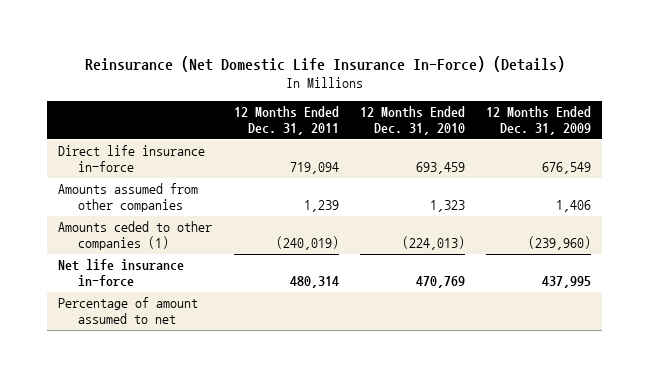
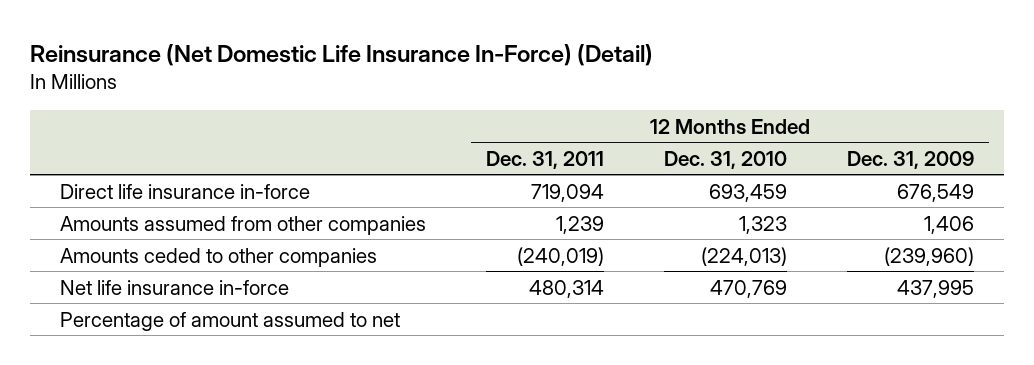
[84,55,565,72] Reinsurance (Net Domestic Life Insurance In-Force) (Details) -> [29,43,653,66] Reinsurance (Net Domestic Life Insurance In-Force) (Detail)
[58,221,213,251] Amounts ceded to other companies (1) -> [59,247,377,267] Amounts ceded to other companies

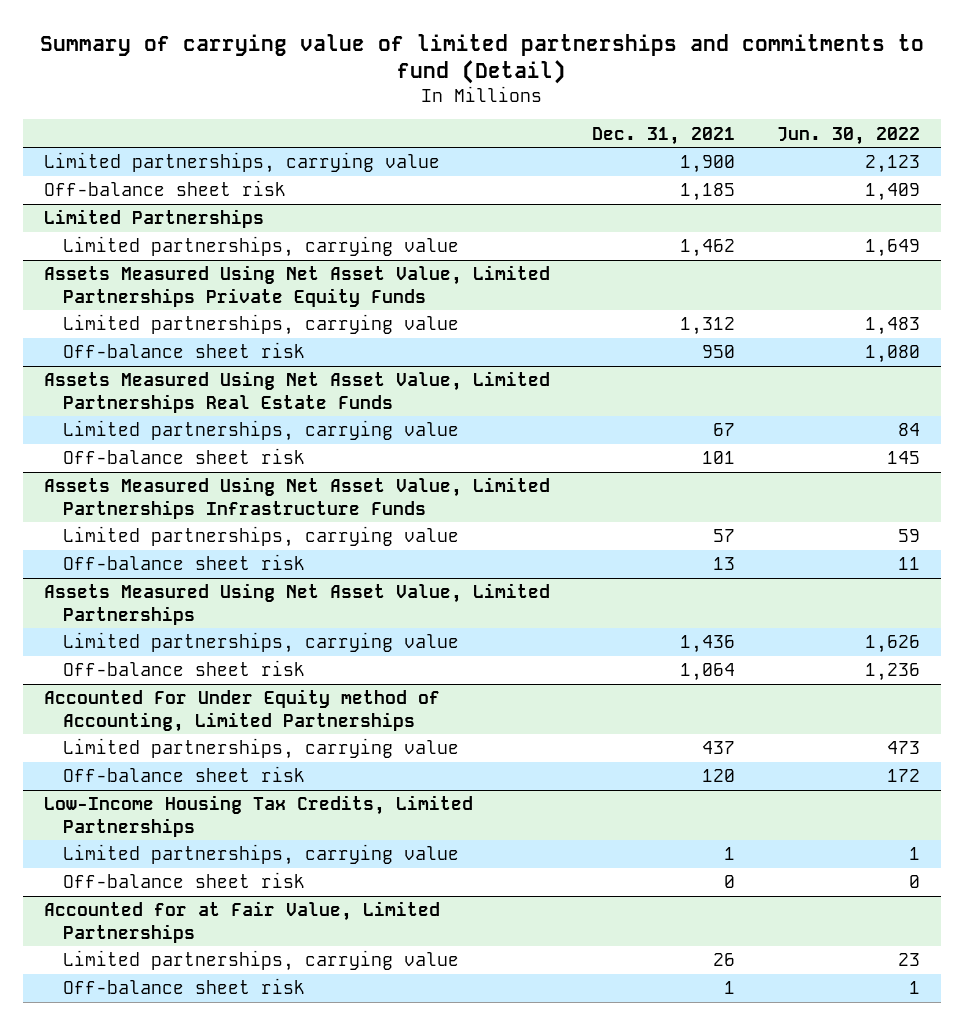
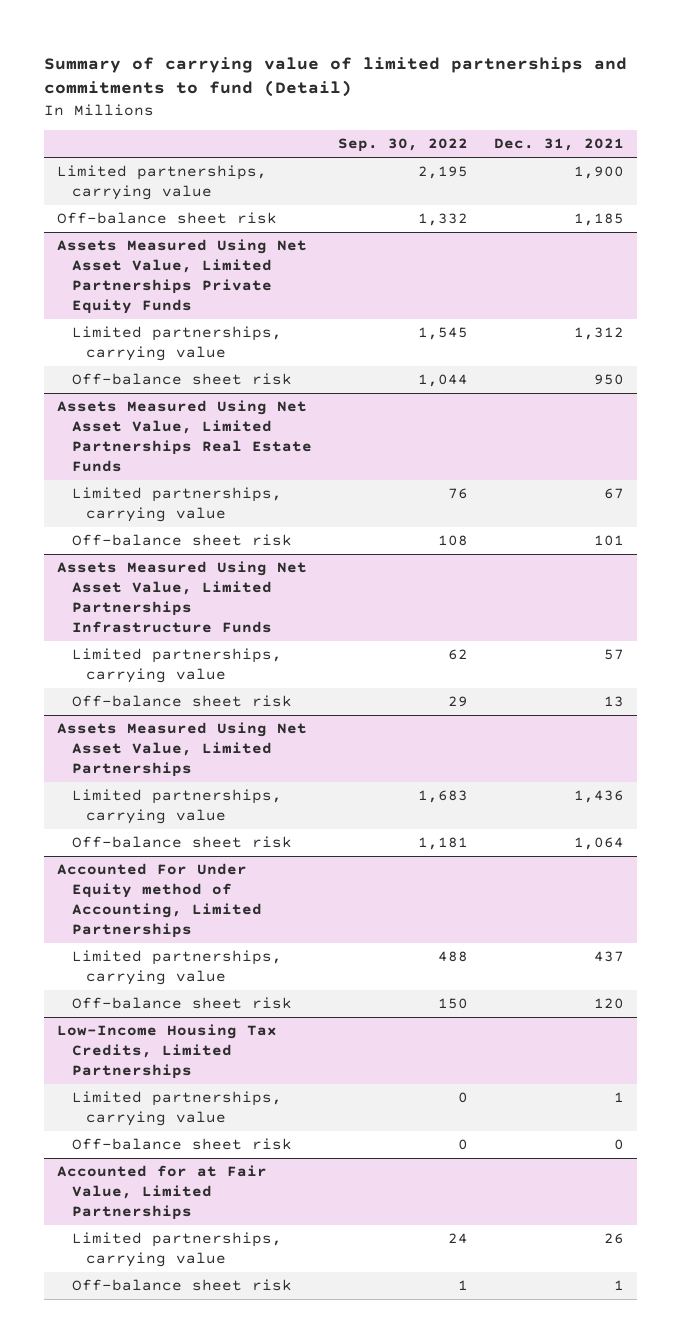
[776,126,920,145] Jun. 30, 2022 -> none
none -> [337,138,468,153] Sep. 30, 2022
[44,209,265,229] Limited Partnerships -> none
[63,236,460,258] Limited partnerships, carrying value -> none

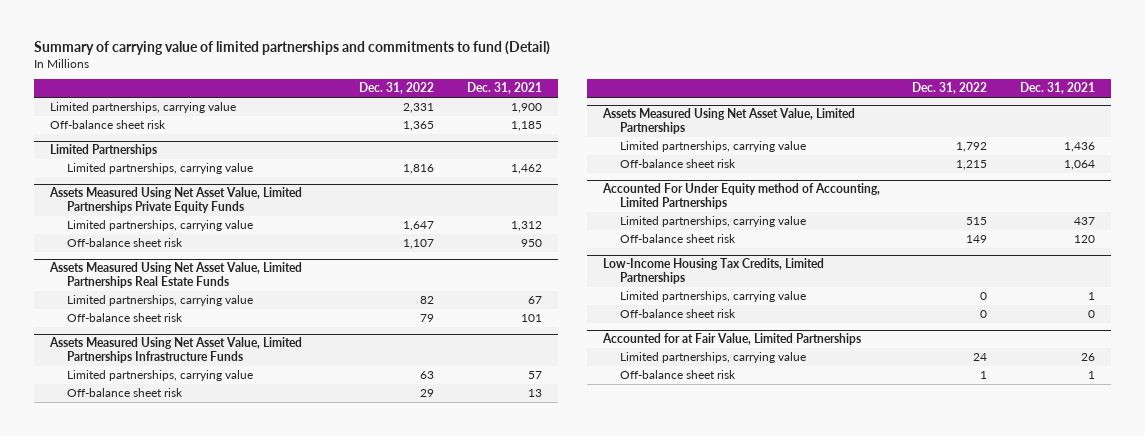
[337,138,468,153] Sep. 30, 2022 -> none
none -> [359,82,435,95] Dec. 31, 2022
none -> [50,144,158,157] Limited Partnerships
none -> [66,163,253,175] Limited partnerships, carrying value

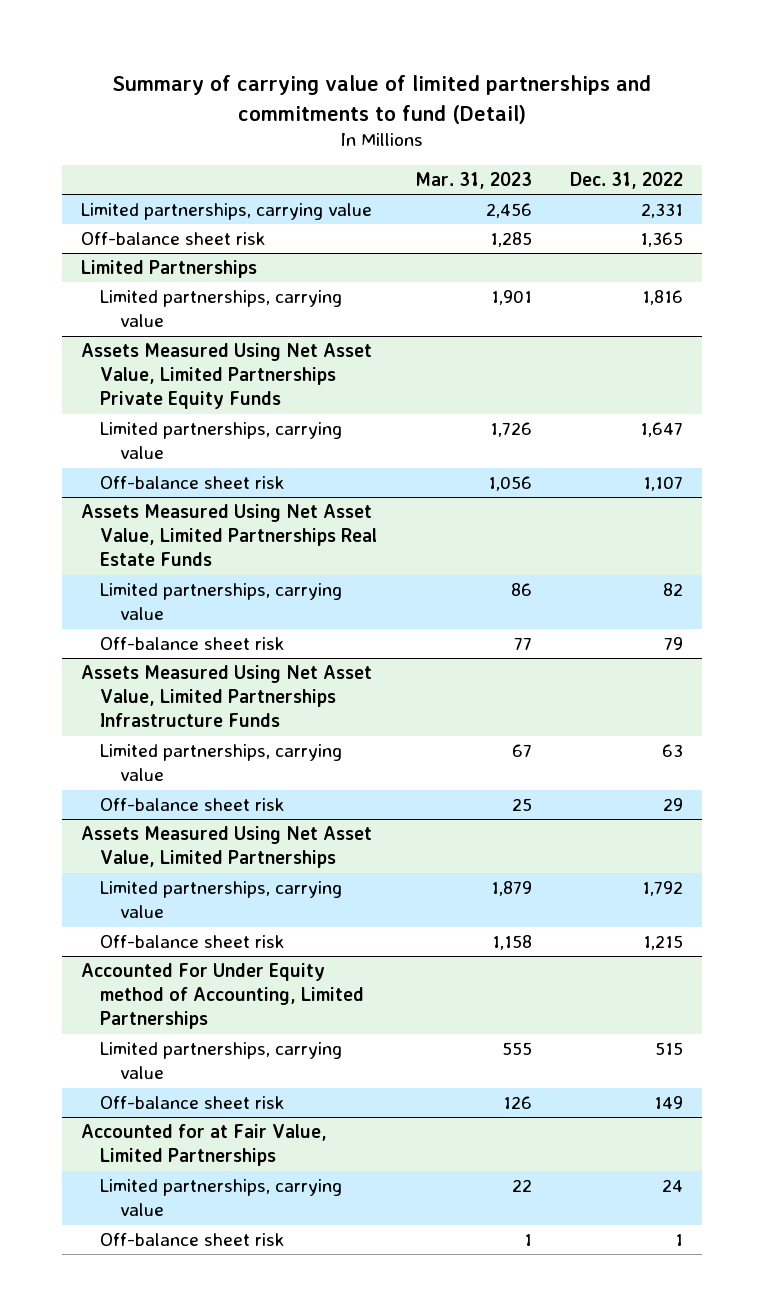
[466,82,542,95] Dec. 31, 2021 -> none
none -> [415,172,533,190] Mar. 31, 2023
[603,258,825,285] Low-Income Housing Tax Credits, Limited Partnerships -> none
[619,291,806,303] Limited partnerships, carrying value -> none
[619,309,736,319] Off-balance sheet risk -> none

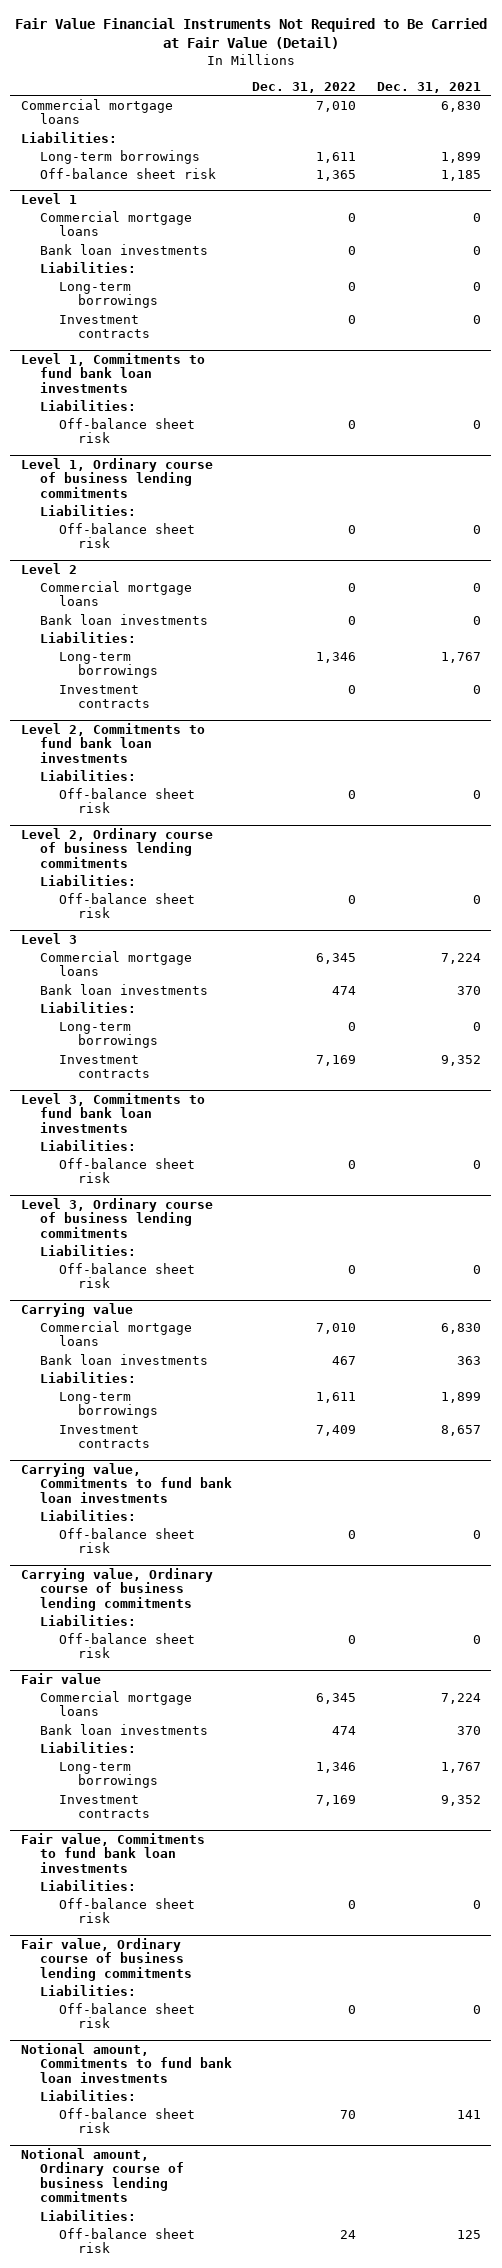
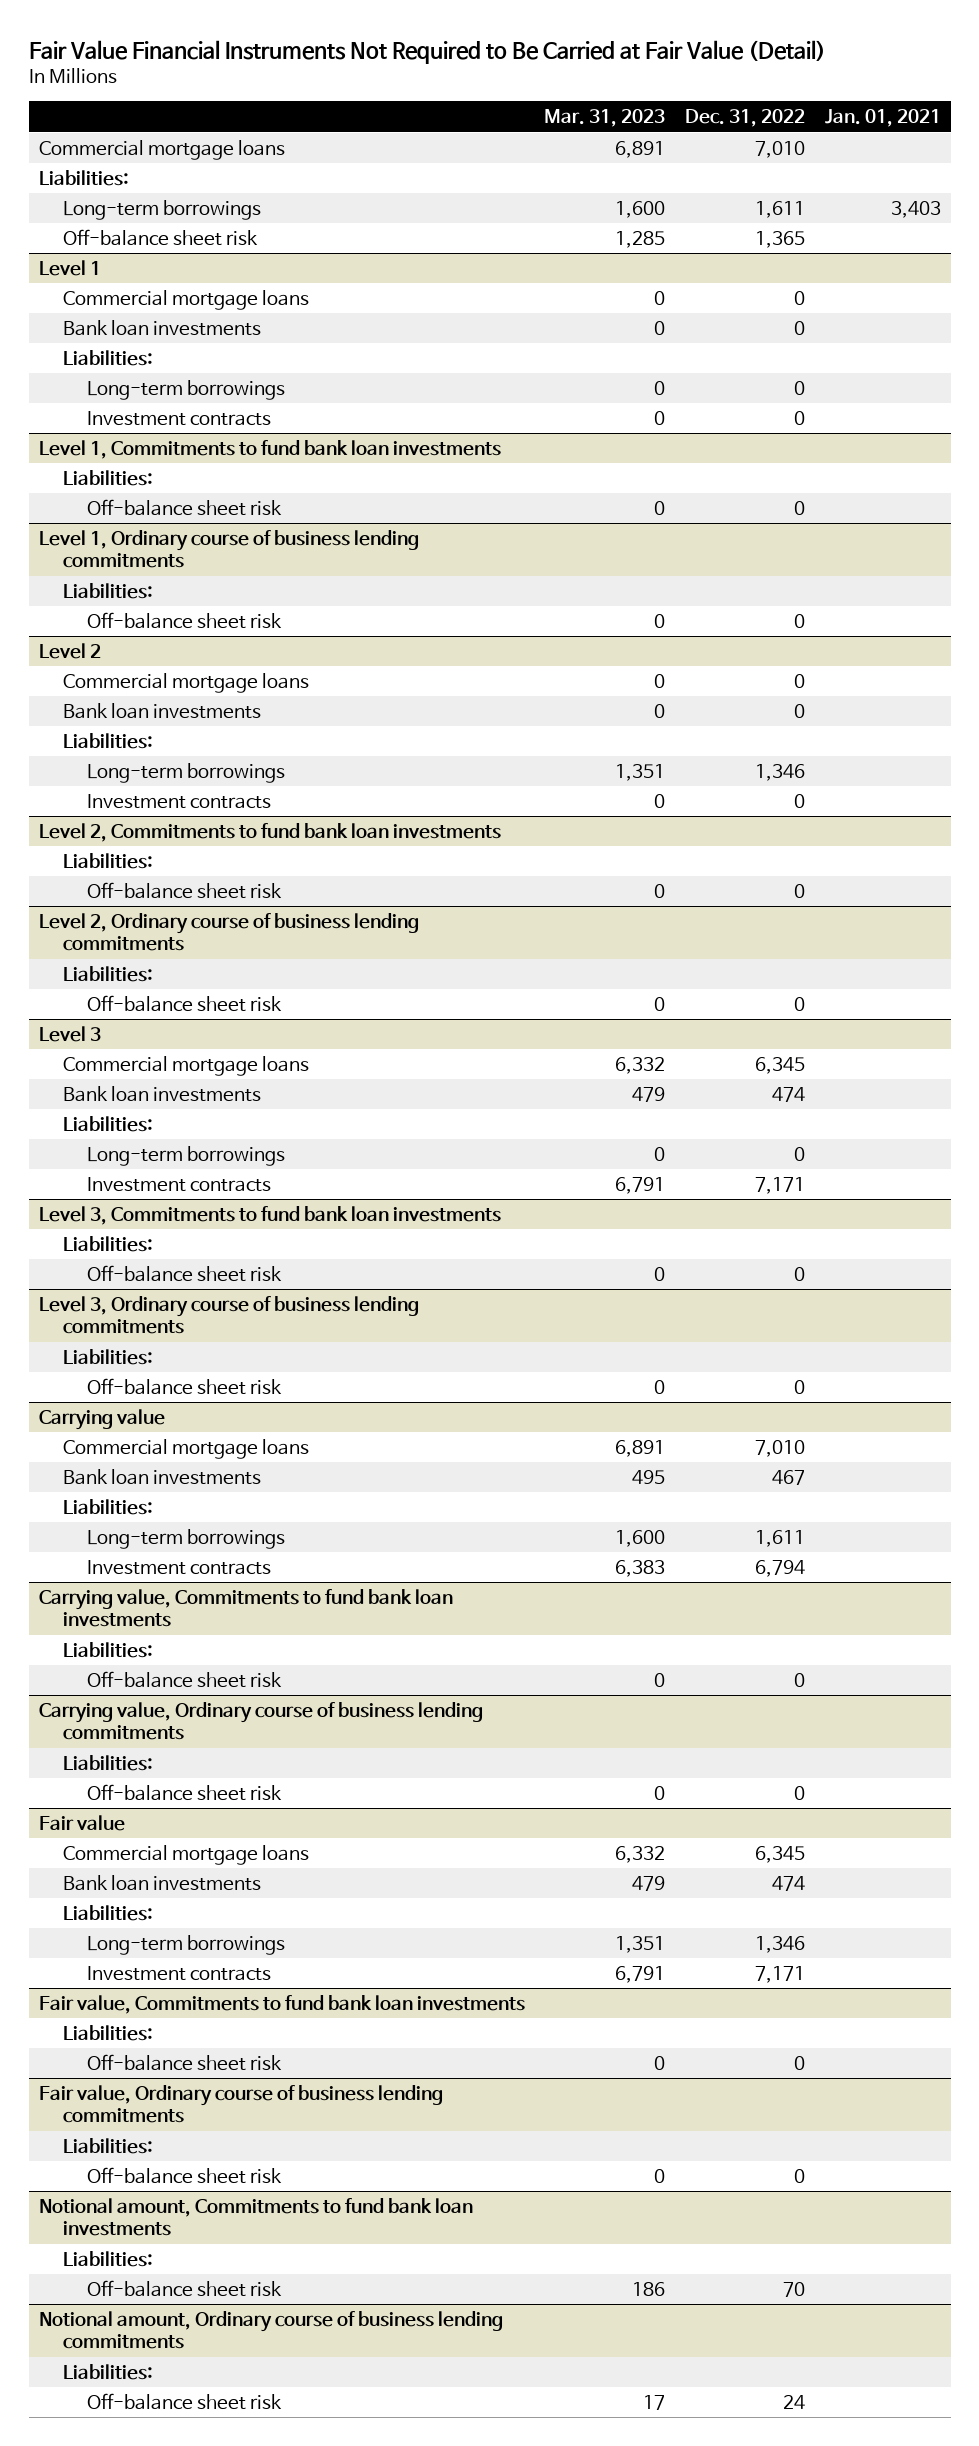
[377,81,482,93] Dec. 31, 2021 -> none
none -> [544,109,666,128] Mar. 31, 2023
none -> [824,109,941,128] Jan. 01, 2021
[316,1054,357,1066] 7,169 -> [755,1176,806,1194] 7,171
[316,1424,357,1436] 7,409 -> [755,1559,806,1577] 6,794
[316,1794,357,1806] 7,169 -> [755,1965,806,1983] 7,171

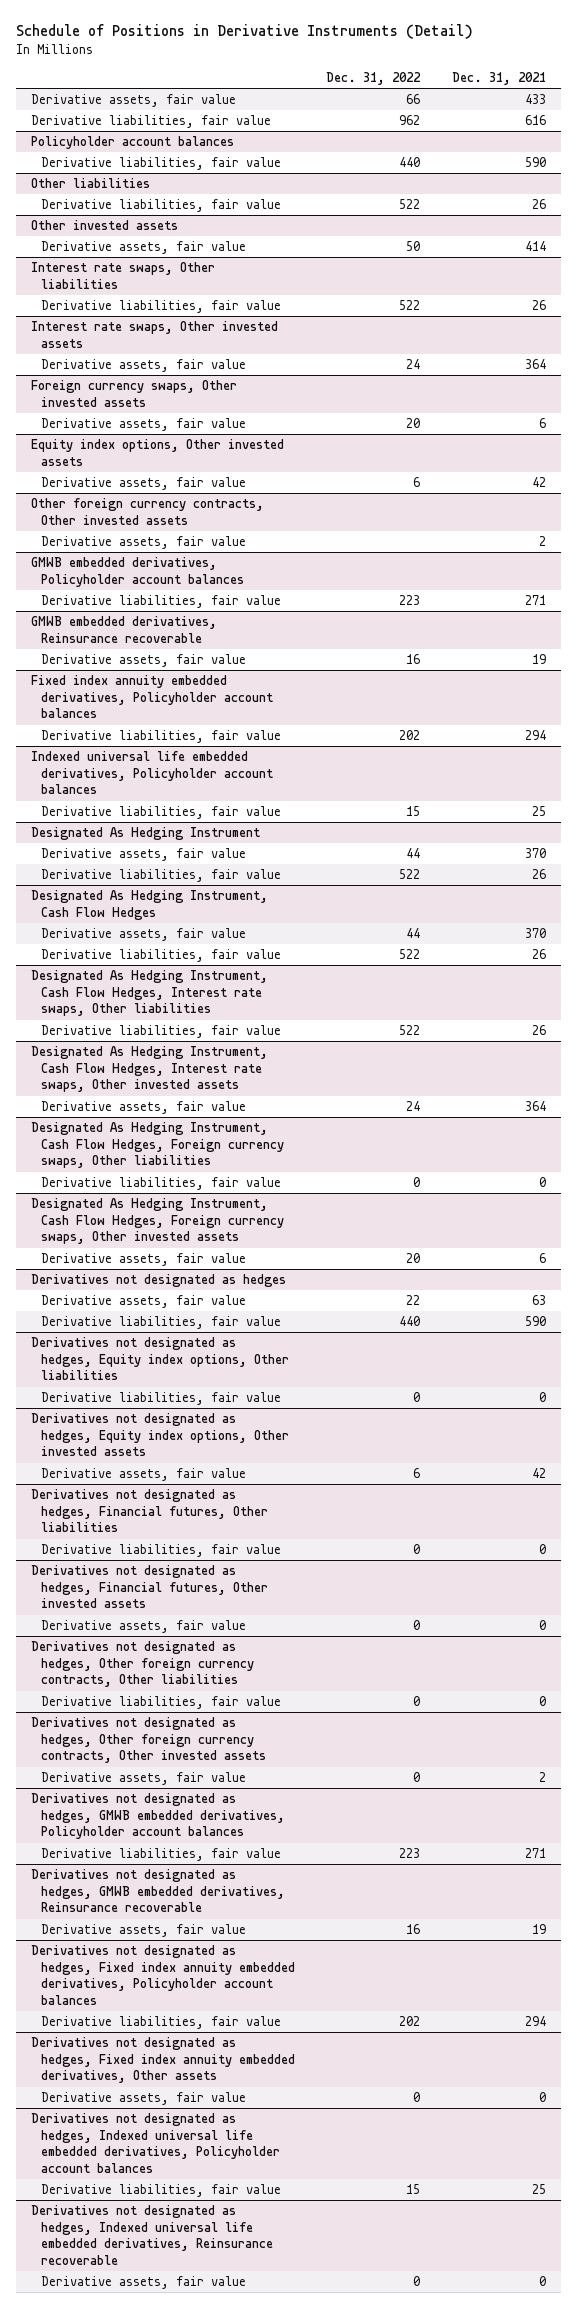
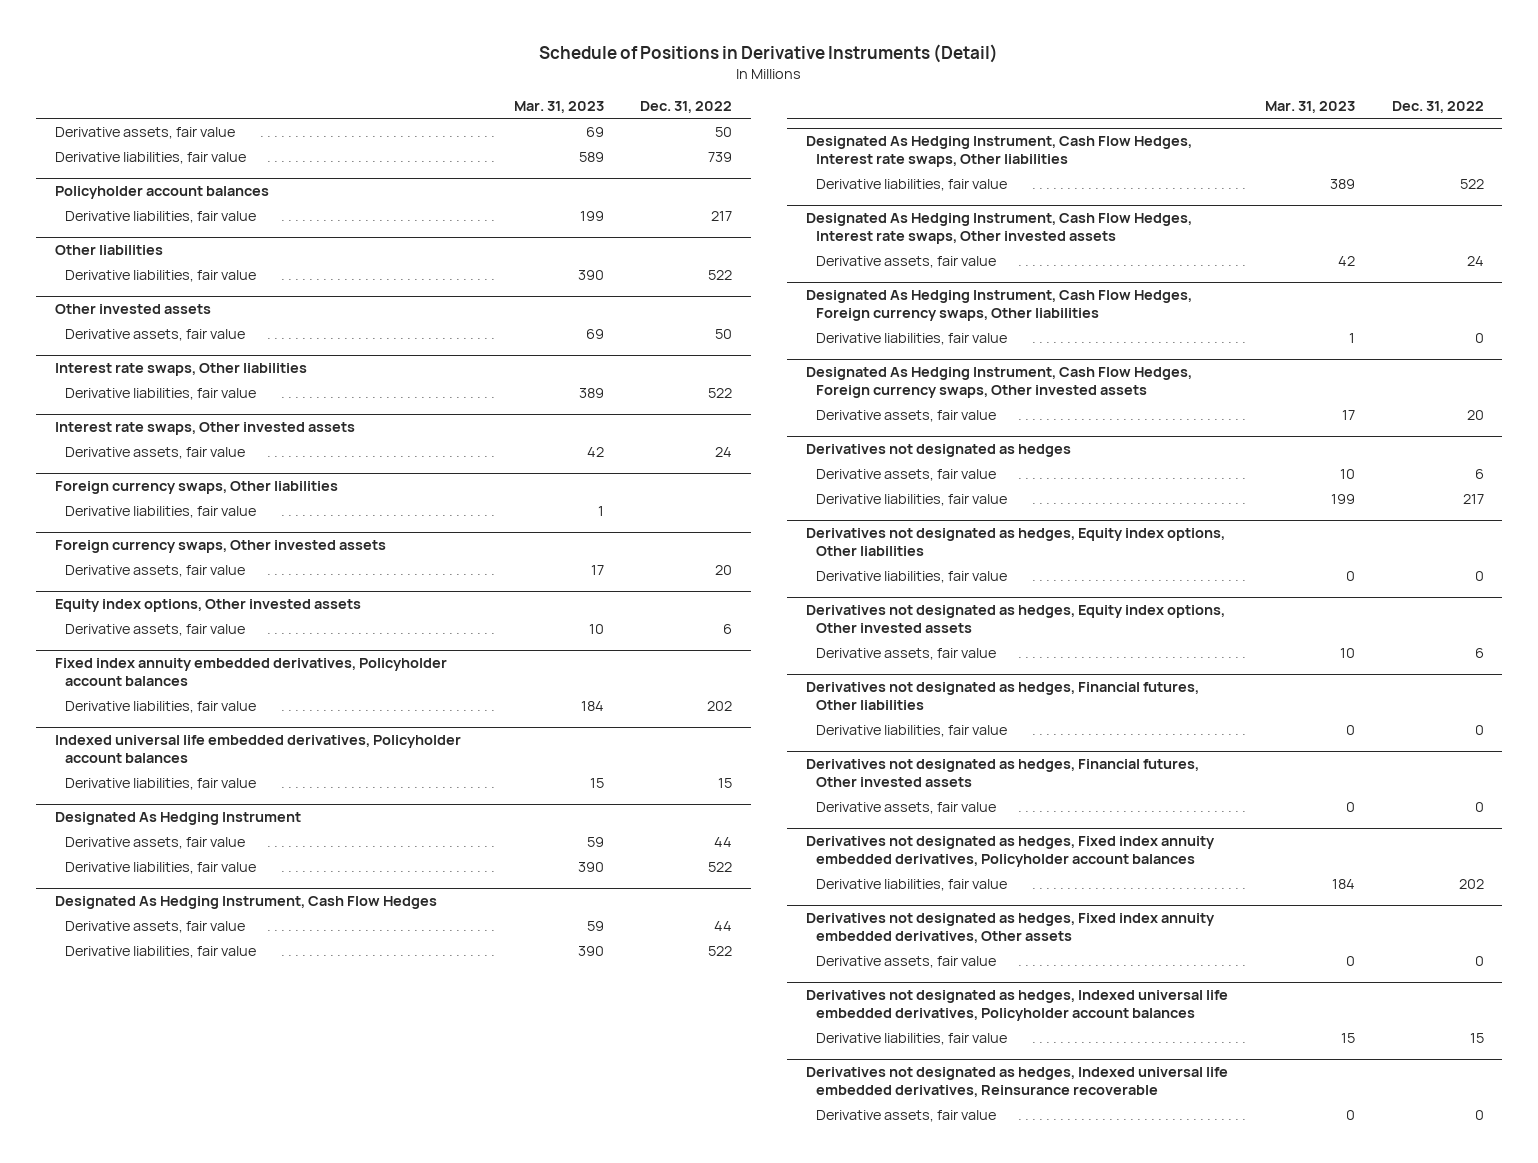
[451,72,546,86] Dec. 31, 2021 -> none
none -> [513,101,604,114] Mar. 31, 2023
[406,94,421,105] 66 -> [715,126,733,137] 50
[399,115,421,126] 962 -> [708,151,733,162] 739
[399,157,421,168] 440 -> [711,210,733,221] 217
none -> [54,480,338,494] Foreign currency swaps, Other liabilities
none -> [65,505,257,518] Derivative liabilities, fair value
[31,498,265,525] Other foreign currency contracts, Other invested assets -> none
[41,536,247,550] Derivative assets, fair value -> none
[31,557,245,587] GMWB embedded derivatives, Policyholder account balances -> none
[41,595,282,609] Derivative liabilities, fair value -> none
[31,616,218,643] GMWB embedded derivatives, Reinsurance recoverable -> none
[41,654,247,668] Derivative assets, fair value -> none
[406,1295,421,1306] 22 -> [1474,468,1484,479] 6
[399,1316,421,1327] 440 -> [1462,493,1484,504] 217
[31,1641,255,1688] Derivatives not designated as hedges, Other foreign currency contracts, Other liabilities -> none
[41,1696,282,1710] Derivative liabilities, fair value -> none
[31,1717,267,1764] Derivatives not designated as hedges, Other foreign currency contracts, Other invested assets -> none
[41,1772,247,1786] Derivative assets, fair value -> none
[31,1793,286,1840] Derivatives not designated as hedges, GMWB embedded derivatives, Policyholder account balances -> none
[41,1848,282,1862] Derivative liabilities, fair value -> none
[31,1869,286,1913] Derivatives not designated as hedges, GMWB embedded derivatives, Reinsurance recoverable -> none
[41,1924,247,1938] Derivative assets, fair value -> none

